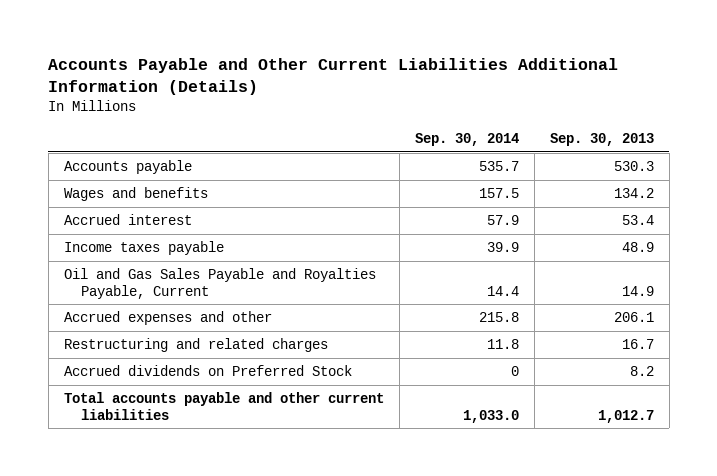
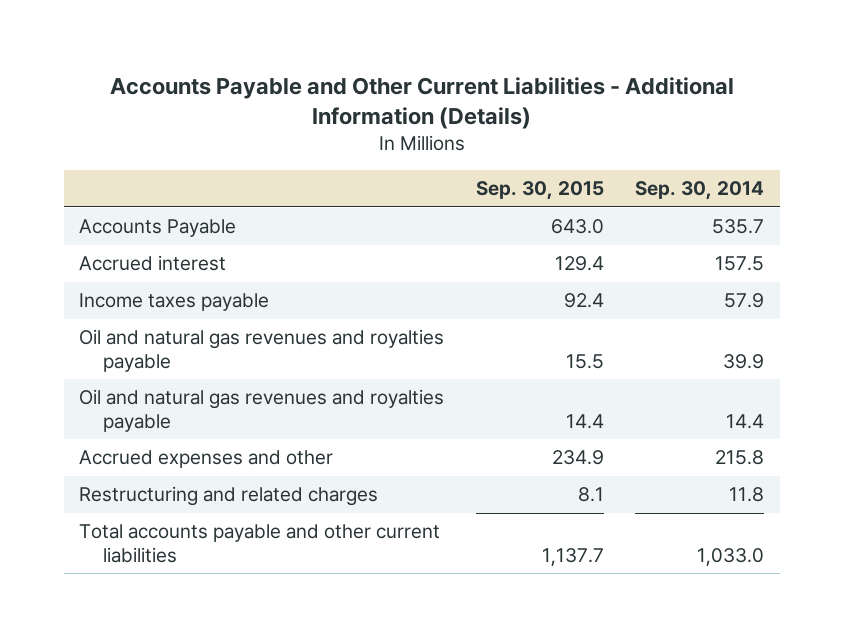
[48,58,619,96] Accounts Payable and Other Current Liabilities Additional Information (Details) -> [109,76,734,130] Accounts Payable and Other Current Liabilities - Additional Information (Details)
[549,133,654,147] Sep. 30, 2013 -> none
none -> [475,181,604,201] Sep. 30, 2015
[63,159,192,174] Accounts payable -> [79,219,237,238] Accounts Payable
[63,186,208,201] Wages and benefits -> [79,255,227,272] Accrued interest
[63,213,192,225] Accrued interest -> [79,293,270,312] Income taxes payable
[63,240,224,255] Income taxes payable -> [79,329,445,372] Oil and natural gas revenues and royalties payable
[63,267,376,299] Oil and Gas Sales Payable and Royalties Payable, Current -> [79,389,445,432] Oil and natural gas revenues and royalties payable
[63,364,352,376] Accrued dividends on Preferred Stock -> none

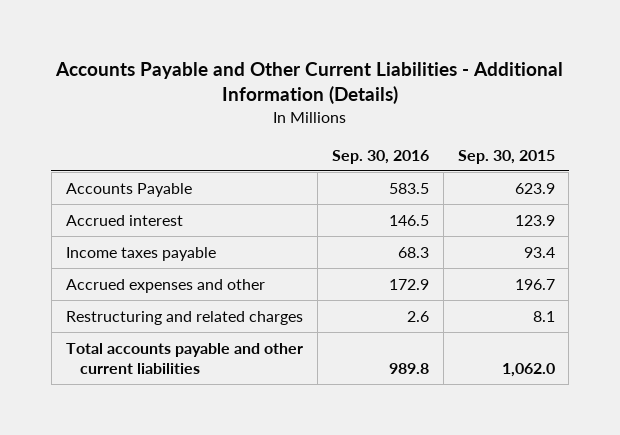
[635,181,765,201] Sep. 30, 2014 -> none
none -> [331,149,429,164] Sep. 30, 2016
[79,329,445,372] Oil and natural gas revenues and royalties payable -> none
[79,389,445,432] Oil and natural gas revenues and royalties payable -> none
[550,219,604,235] 643.0 -> [514,182,555,194] 623.9
[554,256,604,272] 129.4 -> [514,214,555,226] 123.9
[563,293,604,309] 92.4 -> [523,246,555,258] 93.4
[551,450,604,466] 234.9 -> [514,278,555,290] 196.7
[541,547,604,566] 1,137.7 -> [501,362,555,377] 1,062.0

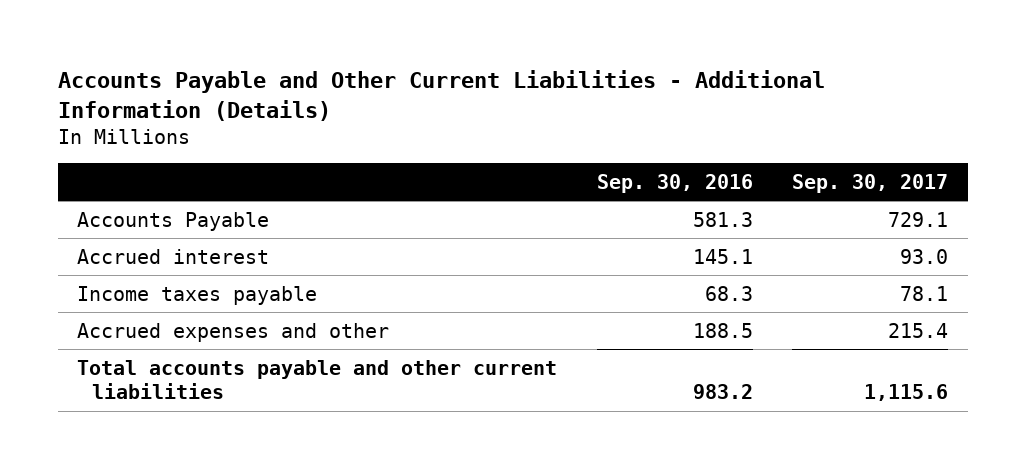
[457,149,555,164] Sep. 30, 2015 -> none
none -> [791,173,948,193] Sep. 30, 2017
[388,182,429,194] 583.5 -> [692,211,753,227] 581.3
[388,214,429,226] 146.5 -> [692,248,753,264] 145.1
[65,310,303,325] Restructuring and related charges -> none
[388,278,429,290] 172.9 -> [692,322,753,338] 188.5
[388,362,429,374] 989.8 -> [692,383,753,399] 983.2

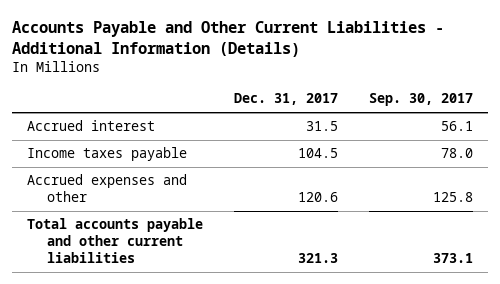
[596,173,753,193] Sep. 30, 2016 -> none
none -> [234,93,339,106] Dec. 31, 2017
[77,211,270,231] Accounts Payable -> none
[899,248,948,264] 93.0 -> [440,121,473,132] 56.1
[899,285,948,301] 78.1 -> [440,148,473,159] 78.0
[887,322,948,338] 215.4 -> [432,192,473,203] 125.8
[863,383,948,401] 1,115.6 -> [432,253,473,264] 373.1

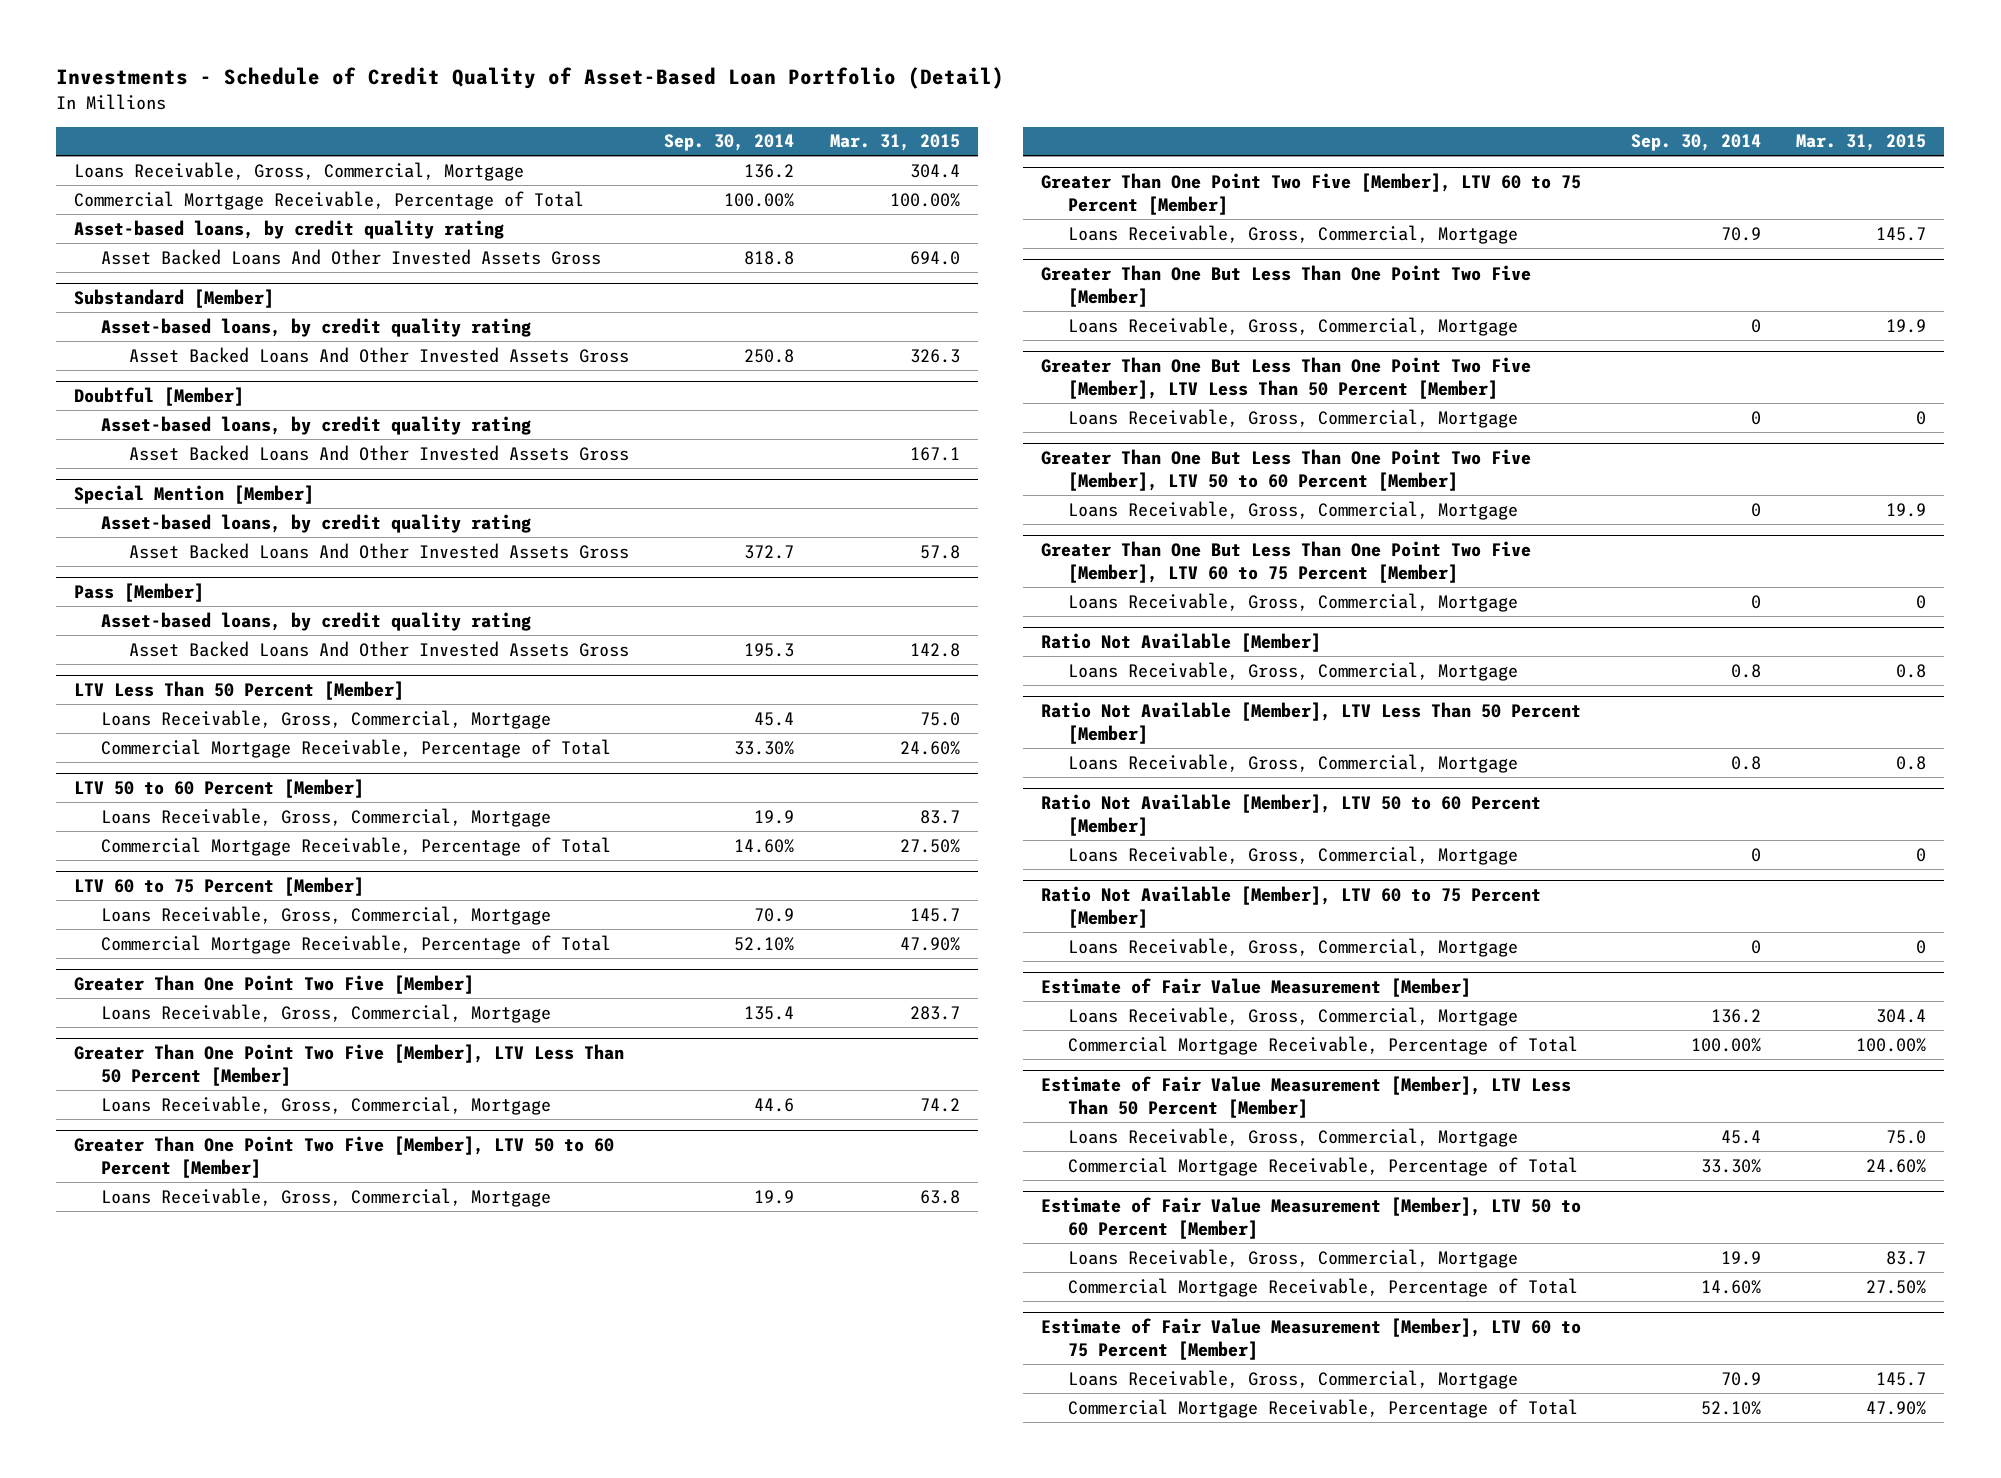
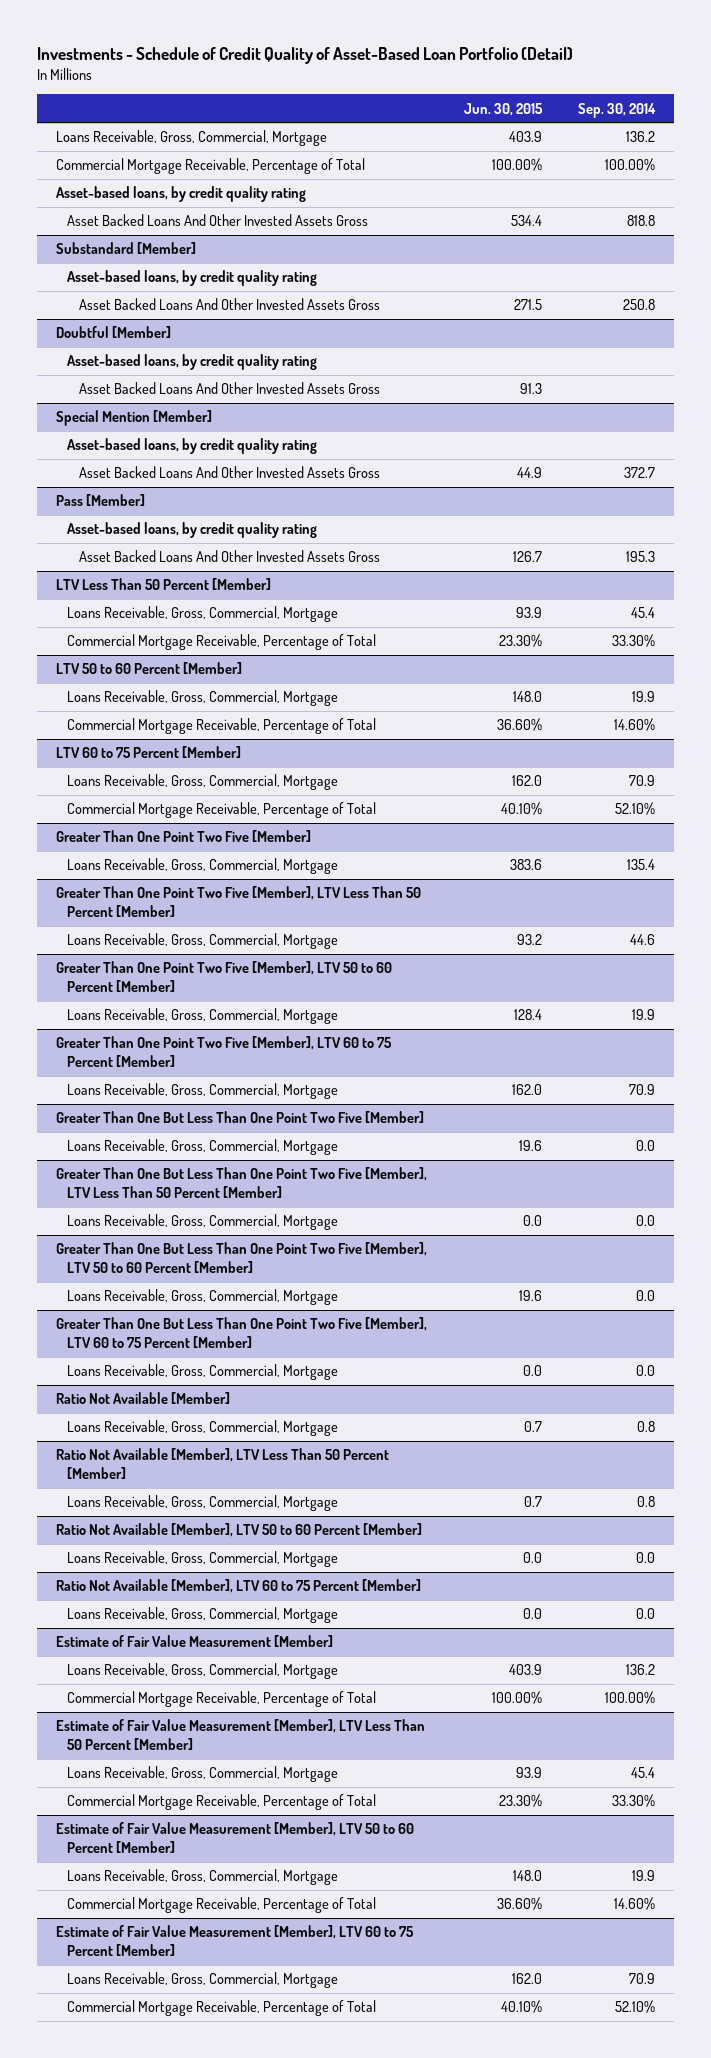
[829,134,960,152] Mar. 31, 2015 -> none
none -> [463,102,543,116] Jun. 30, 2015
[1750,318,1761,333] 0 -> [636,1140,656,1152] 0.0
[1750,410,1761,425] 0 -> [636,1215,656,1227] 0.0
[1750,502,1761,517] 0 -> [636,1290,656,1302] 0.0
[1750,594,1761,609] 0 -> [636,1365,656,1377] 0.0
[1750,847,1761,862] 0 -> [636,1552,656,1564] 0.0
[1750,939,1761,954] 0 -> [636,1608,656,1620] 0.0

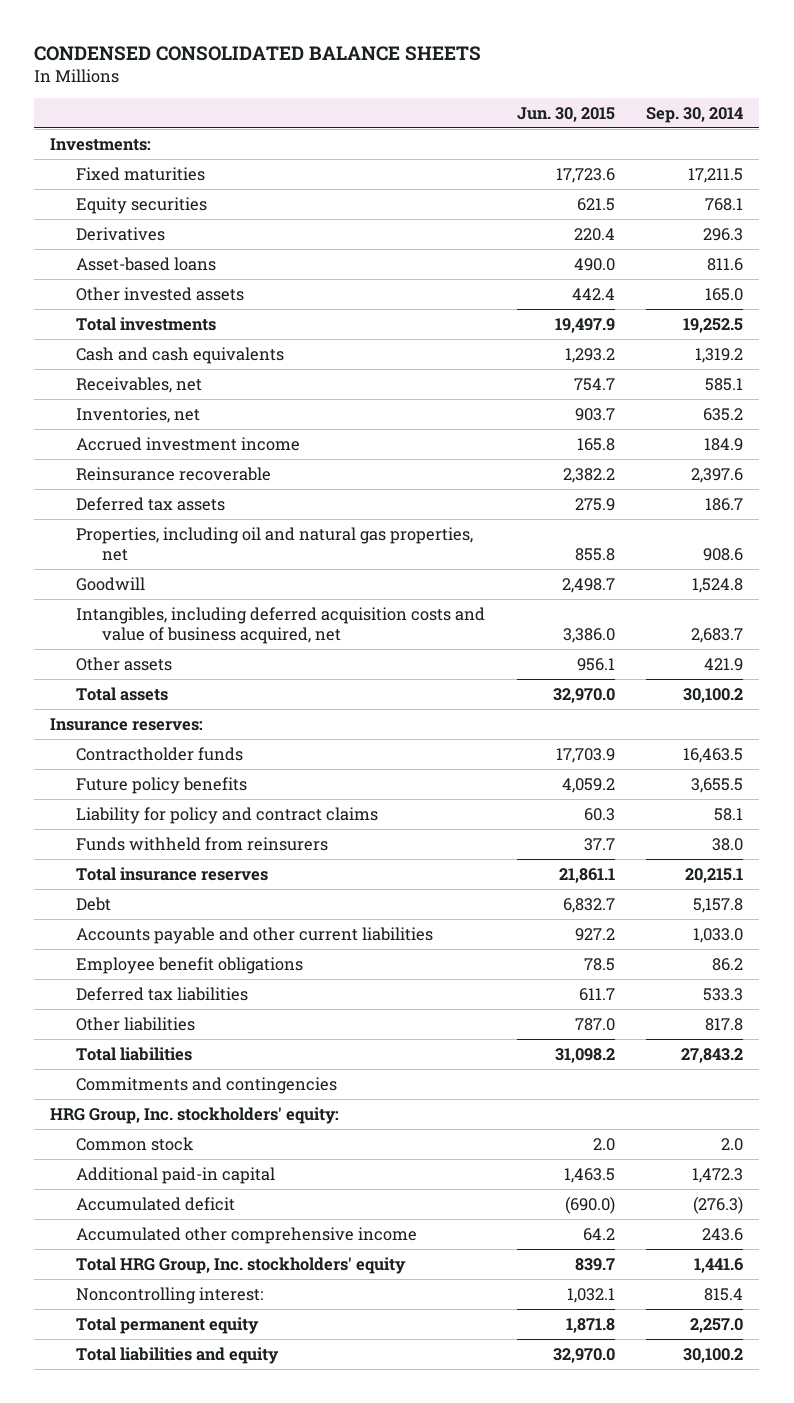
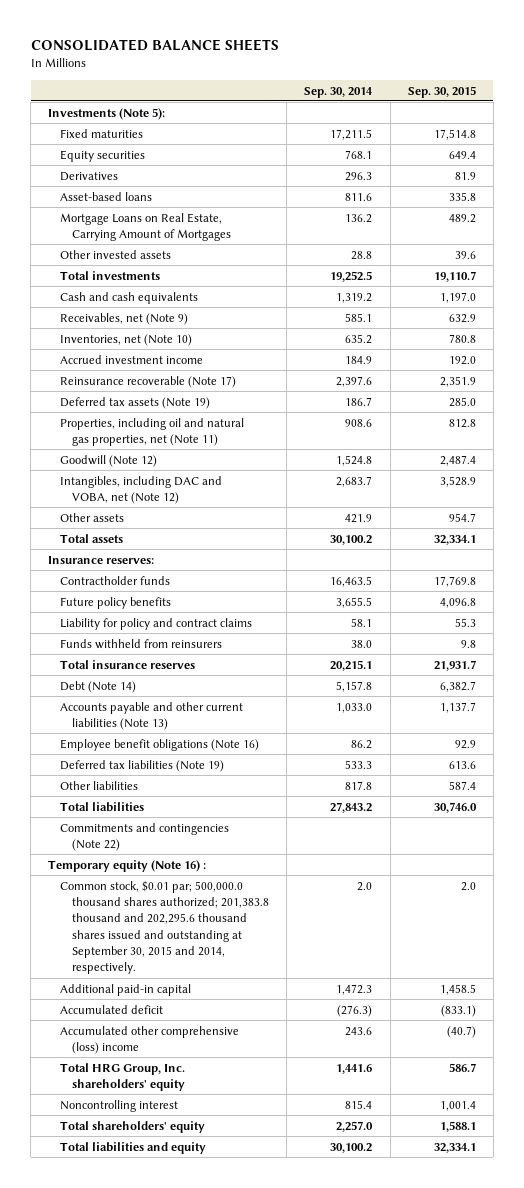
[34,45,482,61] CONDENSED CONSOLIDATED BALANCE SHEETS -> [30,39,279,52] CONSOLIDATED BALANCE SHEETS
[516,106,615,122] Jun. 30, 2015 -> none
none -> [407,85,476,98] Sep. 30, 2015
[50,137,152,151] Investments: -> [48,107,166,120] Investments (Note 5):
none -> [60,212,231,241] Mortgage Loans on Real Estate, Carrying Amount of Mortgages
[705,287,744,301] 165.0 -> [351,250,373,260] 28.8
[76,376,203,393] Receivables, net -> [60,312,189,325] Receivables, net (Note 9)
[76,406,201,423] Inventories, net -> [60,333,193,346] Inventories, net (Note 10)
[76,466,272,481] Reinsurance recoverable -> [60,375,237,388] Reinsurance recoverable (Note 17)
[76,496,226,511] Deferred tax assets -> [60,396,211,409] Deferred tax assets (Note 19)
[76,526,474,561] Properties, including oil and natural gas properties, net -> [60,417,245,446] Properties, including oil and natural gas properties, net (Note 11)
[76,576,146,591] Goodwill -> [60,454,158,467] Goodwill (Note 12)
[76,606,486,644] Intangibles, including deferred acquisition costs and value of business acquired, net -> [60,475,223,504] Intangibles, including DAC and VOBA, net (Note 12)
[76,896,112,911] Debt -> [60,680,137,693] Debt (Note 14)
[76,926,434,944] Accounts payable and other current liabilities -> [60,701,244,730] Accounts payable and other current liabilities (Note 13)
[76,956,304,974] Employee benefit obligations -> [60,738,260,751] Employee benefit obligations (Note 16)
[76,986,249,1001] Deferred tax liabilities -> [60,759,225,772] Deferred tax liabilities (Note 19)
[50,1106,340,1124] HRG Group, Inc. stockholders' equity: -> none
[76,1076,338,1094] Commitments and contingencies -> [60,822,230,851] Commitments and contingencies (Note 22)
none -> [48,859,207,872] Temporary equity (Note 16) :
[76,1136,195,1151] Common stock -> [60,880,269,975] Common stock, $0.01 par; 500,000.0 thousand shares authorized; 201,383.8 thousand and 202,295.6 thousand shares issued and outstanding at September 30, 2015 and 2014, respectively.
[76,1226,418,1244] Accumulated other comprehensive income -> [60,1025,240,1054] Accumulated other comprehensive (loss) income
[76,1256,407,1274] Total HRG Group, Inc. stockholders' equity -> [60,1062,186,1091] Total HRG Group, Inc. shareholders' equity
[76,1286,264,1304] Noncontrolling interest: -> [60,1099,179,1112] Noncontrolling interest
[76,1316,260,1334] Total permanent equity -> [60,1120,206,1133] Total shareholders' equity

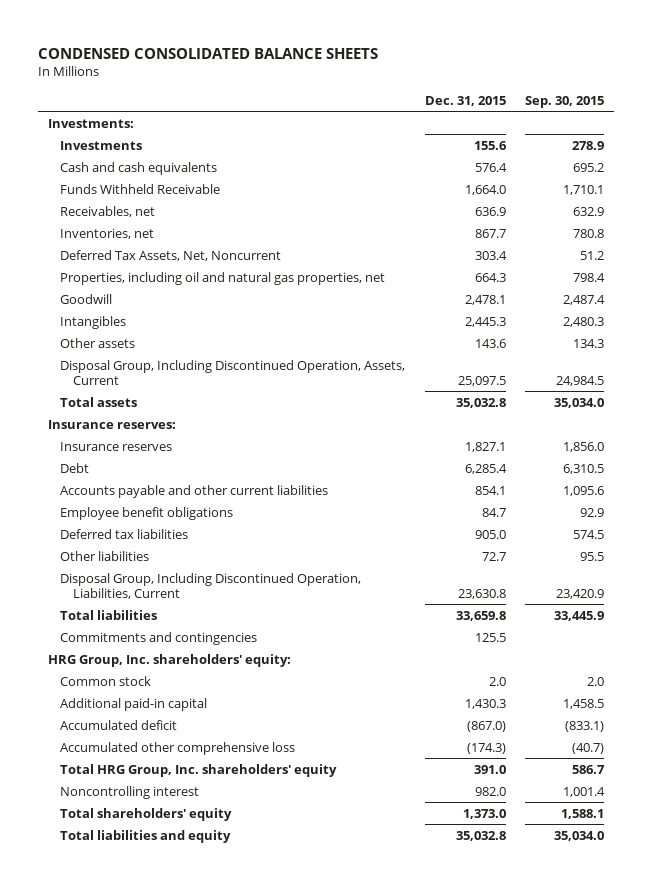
[30,39,279,52] CONSOLIDATED BALANCE SHEETS -> [38,47,379,59] CONDENSED CONSOLIDATED BALANCE SHEETS
[304,86,374,98] Sep. 30, 2014 -> none
none -> [424,95,506,106] Dec. 31, 2015
[60,128,144,138] Fixed maturities -> none
[60,149,146,162] Equity securities -> none
[60,171,119,181] Derivatives -> none
[60,191,153,201] Asset-based loans -> none
[60,212,231,241] Mortgage Loans on Real Estate, Carrying Amount of Mortgages -> none
[60,249,172,259] Other invested assets -> none
[60,354,204,364] Accrued investment income -> none
[60,375,237,388] Reinsurance recoverable (Note 17) -> none
[60,475,223,504] Intangibles, including DAC and VOBA, net (Note 12) -> none
[48,107,166,120] Investments (Note 5): -> [47,118,134,128] Investments:
[60,270,161,280] Total investments -> [60,140,143,150] Investments
[433,270,476,282] 19,110.7 -> [571,140,604,150] 278.9
[439,291,476,303] 1,197.0 -> [572,162,604,172] 695.2
none -> [60,183,221,194] Funds Withheld Receivable
[60,312,189,325] Receivables, net (Note 9) -> [60,205,156,217] Receivables, net
[60,333,193,346] Inventories, net (Note 10) -> [60,227,155,239] Inventories, net
[60,396,211,409] Deferred tax assets (Note 19) -> [60,249,282,261] Deferred Tax Assets, Net, Noncurrent
[448,396,476,407] 285.0 -> [579,250,604,260] 51.2
[60,417,245,446] Properties, including oil and natural gas properties, net (Note 11) -> [60,271,386,285] Properties, including oil and natural gas properties, net
[448,418,476,428] 812.8 -> [572,272,605,282] 798.4
[60,454,158,467] Goodwill (Note 12) -> [60,293,113,304] Goodwill
none -> [60,315,127,329] Intangibles
[448,512,476,522] 954.7 -> [572,338,604,348] 134.3
none -> [60,359,406,385] Disposal Group, Including Discontinued Operation, Assets, Current
[433,534,476,545] 32,334.1 -> [553,397,604,408] 35,034.0
[60,575,171,585] Contractholder funds -> none
[60,596,172,609] Future policy benefits -> none
[60,617,253,630] Liability for policy and contract claims -> none
[60,638,223,649] Funds withheld from reinsurers -> none
[48,859,207,872] Temporary equity (Note 16) : -> none
[60,659,196,669] Total insurance reserves -> [60,441,173,451] Insurance reserves
[433,659,476,671] 21,931.7 -> [562,441,604,452] 1,856.0
[60,680,137,693] Debt (Note 14) -> [60,462,90,473] Debt
[439,680,476,692] 6,382.7 -> [562,463,604,474] 6,310.5
[60,701,244,730] Accounts payable and other current liabilities (Note 13) -> [60,484,329,498] Accounts payable and other current liabilities
[439,701,476,713] 1,137.7 -> [562,485,604,496] 1,095.6
[60,738,260,751] Employee benefit obligations (Note 16) -> [60,506,234,520] Employee benefit obligations
[60,759,225,772] Deferred tax liabilities (Note 19) -> [60,528,189,539] Deferred tax liabilities
[448,760,476,769] 613.6 -> [572,529,604,539] 574.5
[448,780,476,790] 587.4 -> [579,551,604,561] 95.5
none -> [60,572,362,599] Disposal Group, Including Discontinued Operation, Liabilities, Current
[433,801,477,813] 30,746.0 -> [553,610,604,621] 33,445.9
[60,822,230,851] Commitments and contingencies (Note 22) -> [60,631,258,645] Commitments and contingencies
none -> [47,653,291,667] HRG Group, Inc. shareholders' equity:
[60,880,269,975] Common stock, $0.01 par; 500,000.0 thousand shares authorized; 201,383.8 thousand and 202,295.6 thousand shares issued and outstanding at September 30, 2015 and 2014, respectively. -> [60,675,152,686] Common stock
[60,1025,240,1054] Accumulated other comprehensive (loss) income -> [60,741,296,755] Accumulated other comprehensive loss
[433,1142,476,1153] 32,334.1 -> [553,830,604,841] 35,034.0

